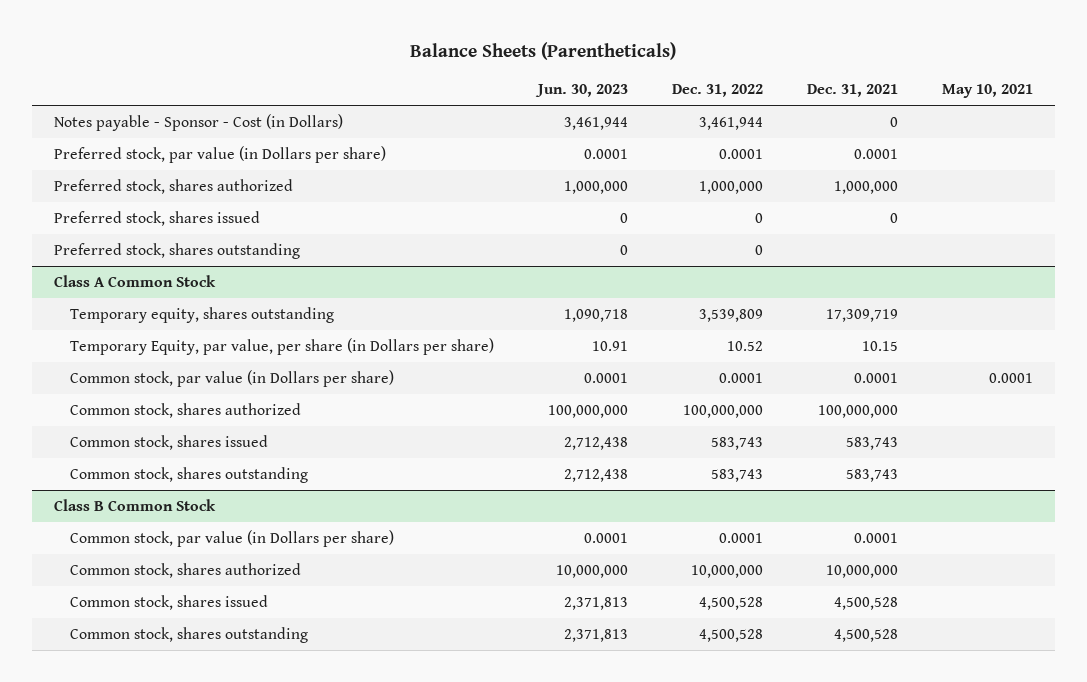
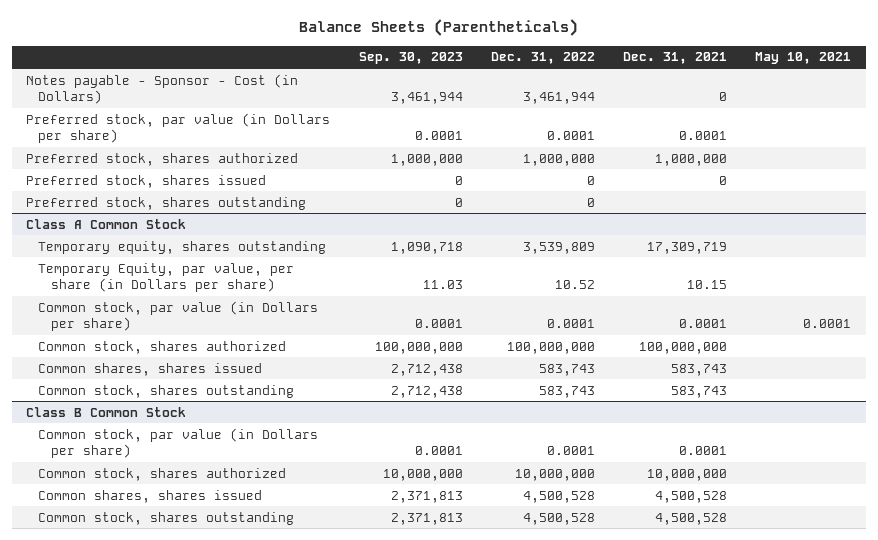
[534,84,628,98] Jun. 30, 2023 -> none
none -> [358,52,463,65] Sep. 30, 2023
[69,435,268,451] Common stock, shares issued -> [38,362,263,376] Common shares, shares issued
[69,595,268,611] Common stock, shares issued -> [38,489,263,503] Common shares, shares issued

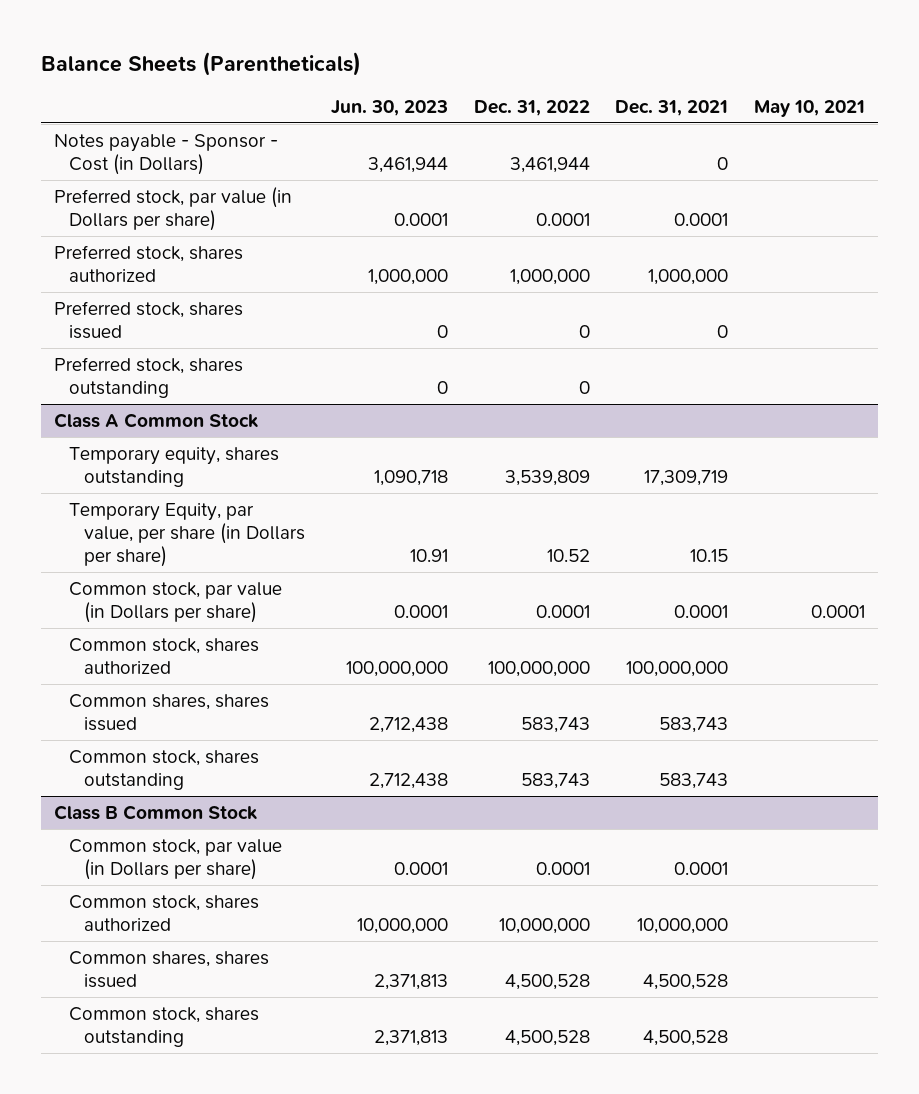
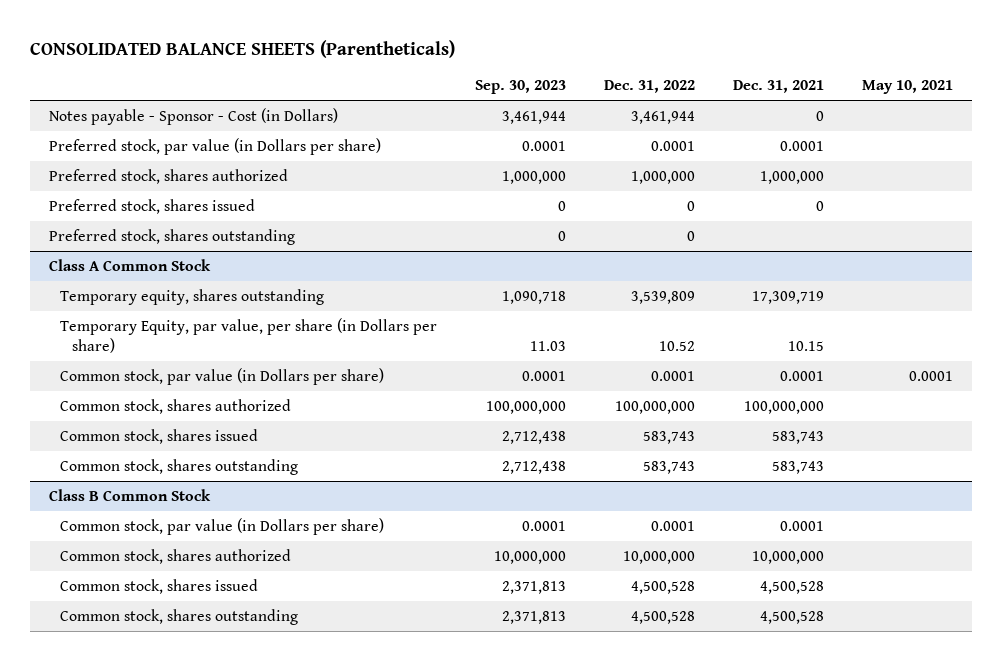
[41,51,362,76] Balance Sheets (Parentheticals) -> [29,39,455,58] CONSOLIDATED BALANCE SHEETS (Parentheticals)
[331,99,449,116] Jun. 30, 2023 -> none
none -> [475,80,567,95] Sep. 30, 2023
[69,694,270,731] Common shares, shares issued -> [60,428,259,444] Common stock, shares issued
[69,951,270,988] Common shares, shares issued -> [60,578,259,594] Common stock, shares issued

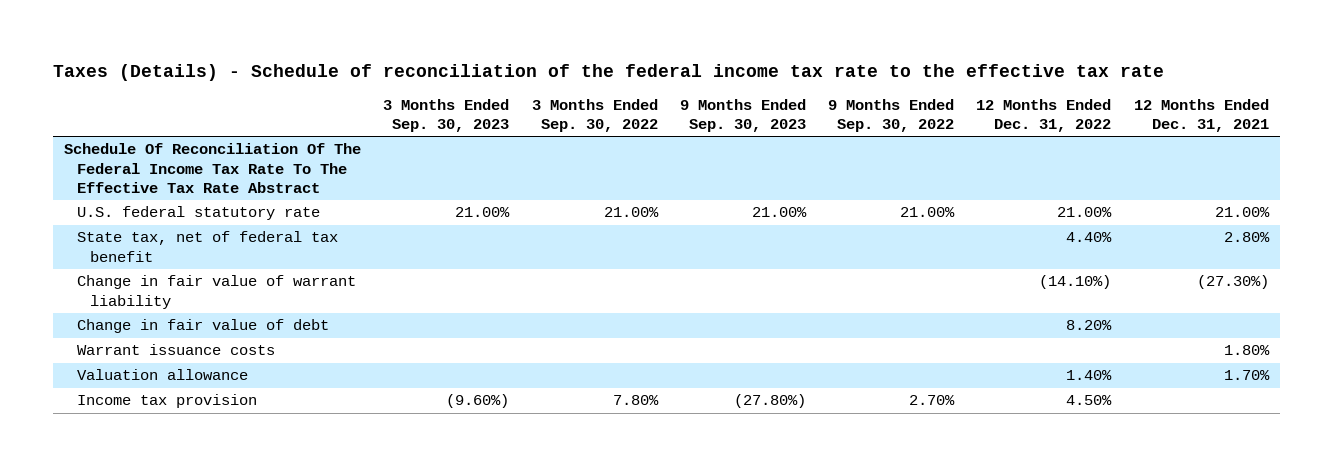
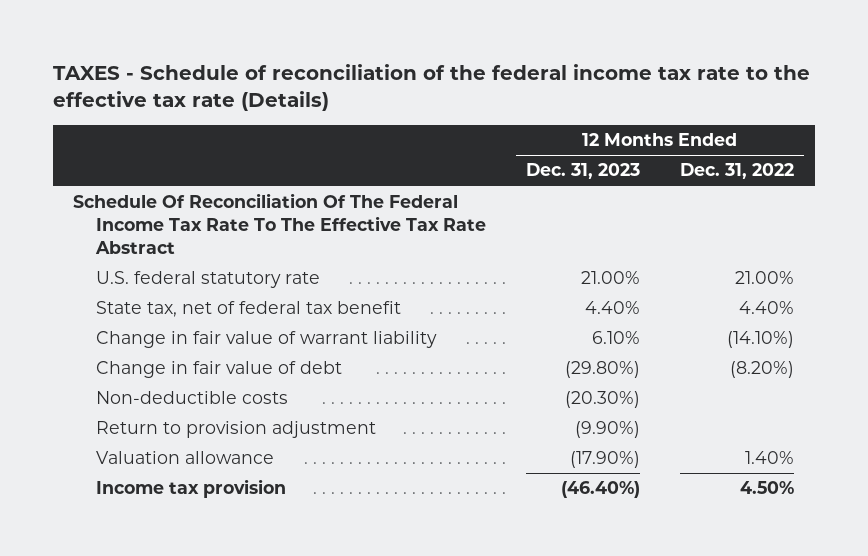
[52,64,1164,82] Taxes (Details) - Schedule of reconciliation of the federal income tax rate to the effective tax rate -> [53,64,811,112] TAXES - Schedule of reconciliation of the federal income tax rate to the effective tax rate (Details)
[383,99,510,133] 3 Months Ended Sep. 30, 2023 -> none
[531,99,658,133] 3 Months Ended Sep. 30, 2022 -> none
[679,99,806,133] 9 Months Ended Sep. 30, 2023 -> none
[828,99,955,133] 9 Months Ended Sep. 30, 2022 -> none
[1133,99,1269,133] 12 Months Ended Dec. 31, 2021 -> none
none -> [526,163,641,180] Dec. 31, 2023
[77,344,276,356] Warrant issuance costs -> none
[1066,320,1113,331] 8.20% -> [730,361,795,379] (8.20%)
none -> [95,391,288,405] Non-deductible costs
none -> [95,421,376,439] Return to provision adjustment

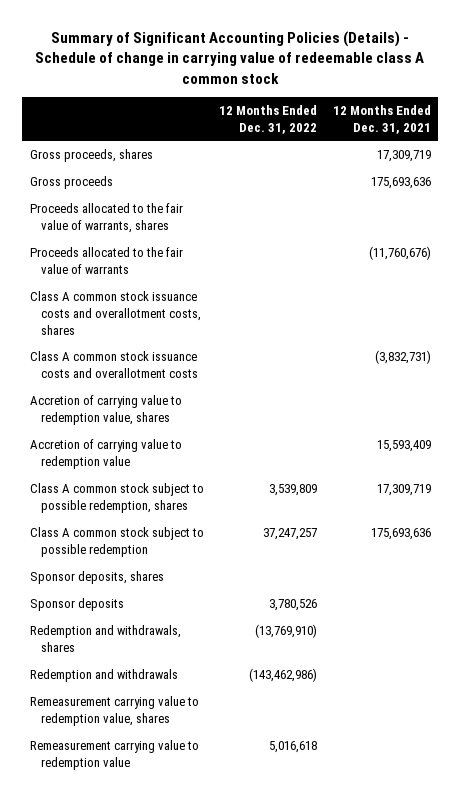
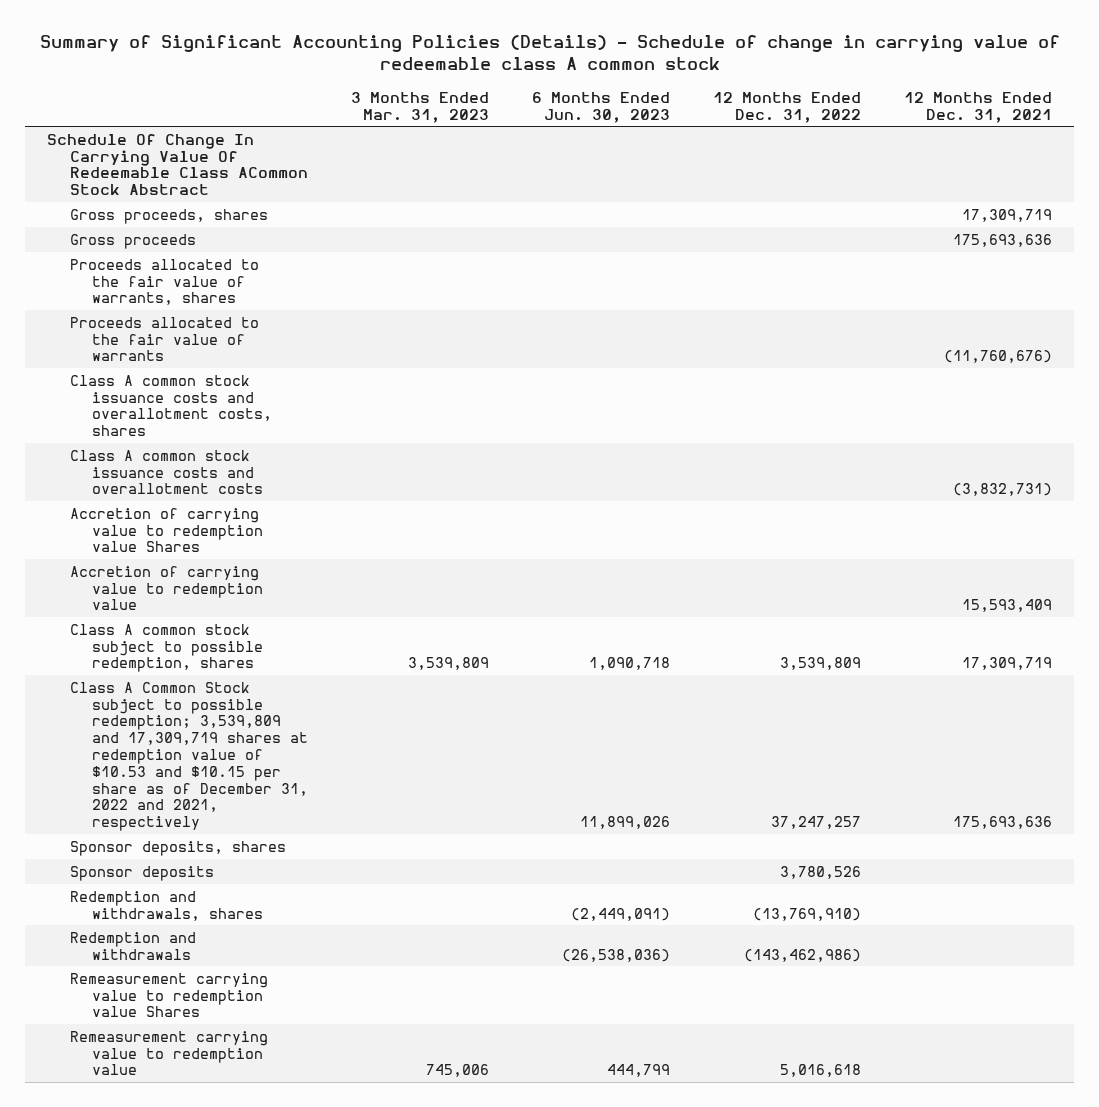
none -> [351,91,490,123] 3 Months Ended Mar. 31, 2023
none -> [532,91,671,123] 6 Months Ended Jun. 30, 2023
none -> [46,133,308,196] Schedule Of Change In Carrying Value Of Redeemable Class ACommon Stock Abstract
[30,395,183,425] Accretion of carrying value to redemption value, shares -> [69,507,264,553] Accretion of carrying value to redemption value Shares
[30,527,205,557] Class A common stock subject to possible redemption -> [69,681,309,832] Class A Common Stock subject to possible redemption; 3,539,809 and 17,309,719 shares at redemption value of $10.53 and $10.15 per share as of December 31, 2022 and 2021, respectively
[30,696,200,726] Remeasurement carrying value to redemption value, shares -> [69,972,268,1018] Remeasurement carrying value to redemption value Shares

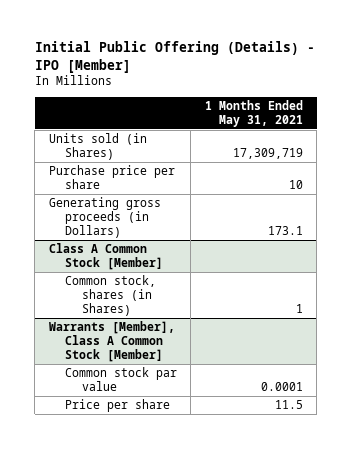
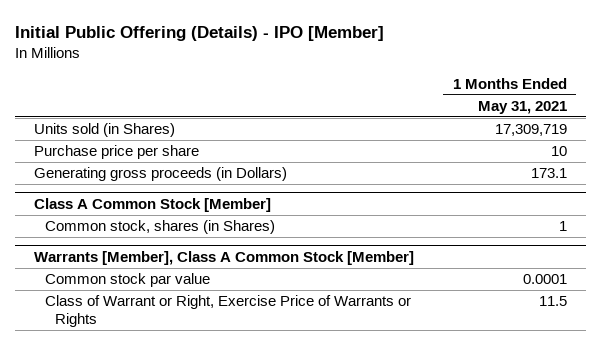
[65,398,171,412] Price per share -> [44,295,411,327] Class of Warrant or Right, Exercise Price of Warrants or Rights

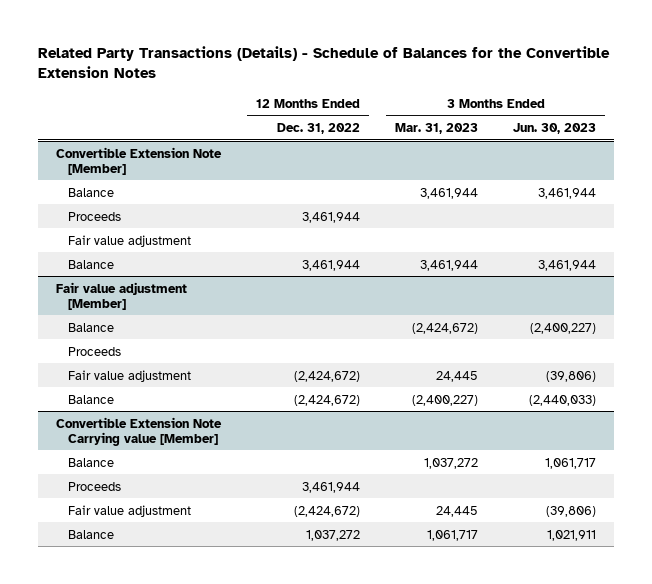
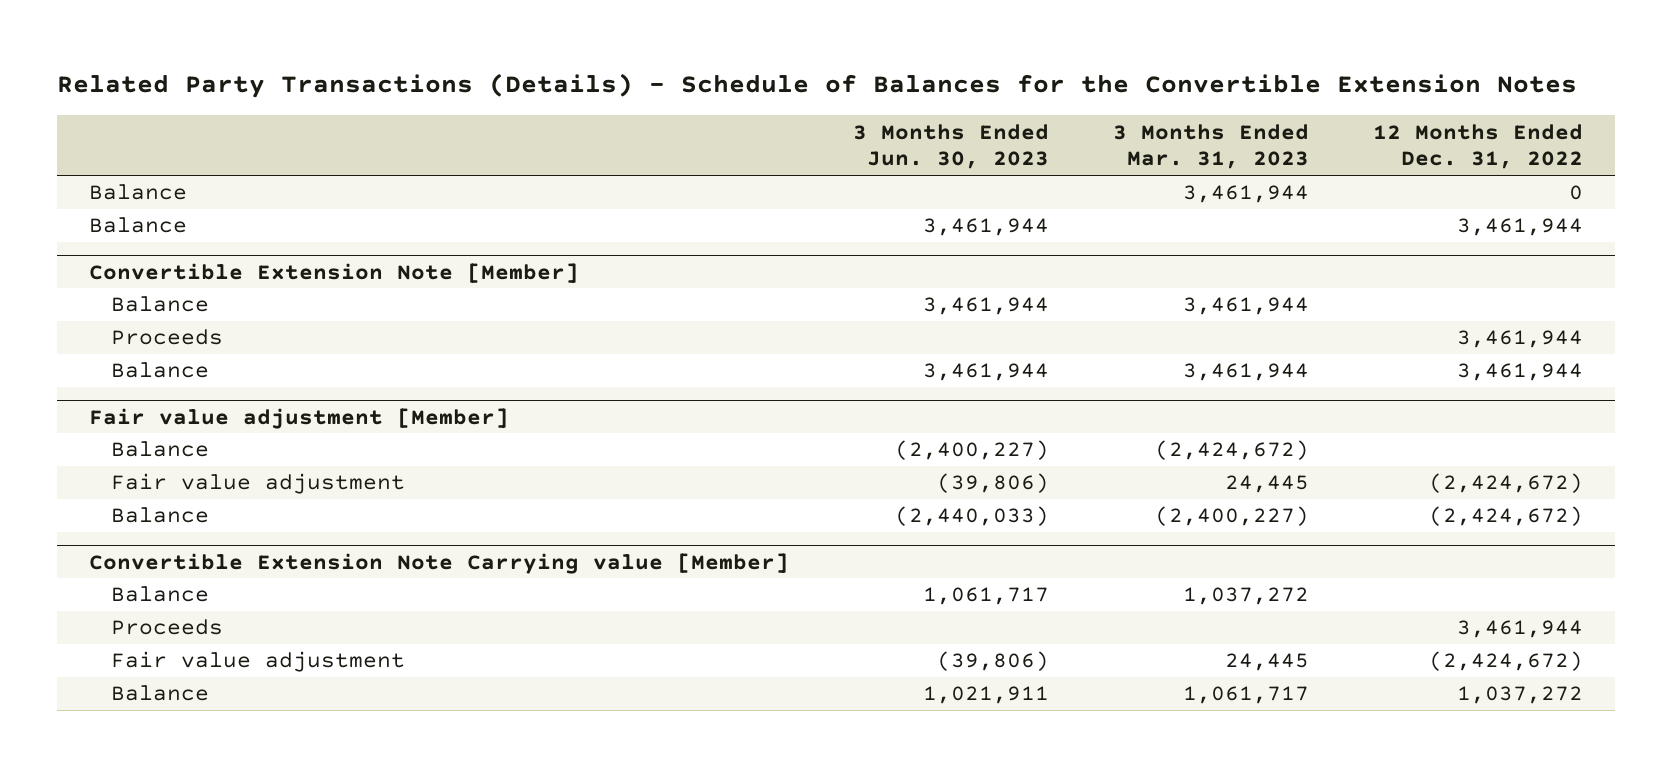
none -> [88,184,187,201] Balance
none -> [88,217,187,234] Balance
[67,234,191,247] Fair value adjustment -> none
[67,346,121,356] Proceeds -> none

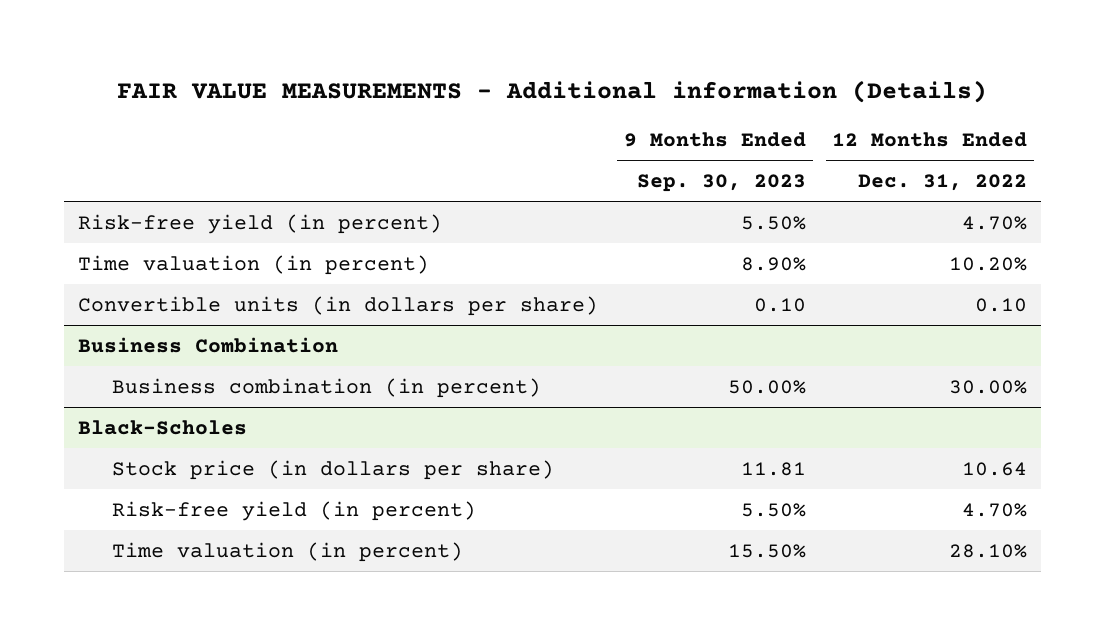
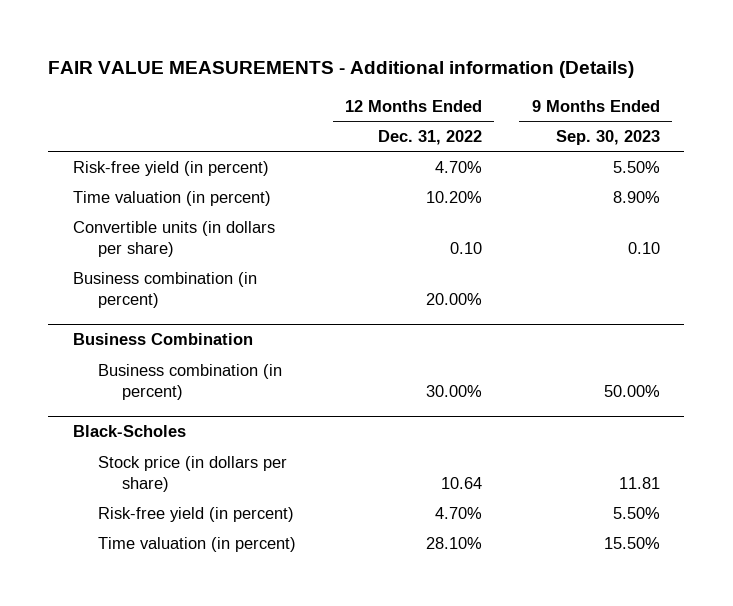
none -> [73,271,258,308] Business combination (in percent)

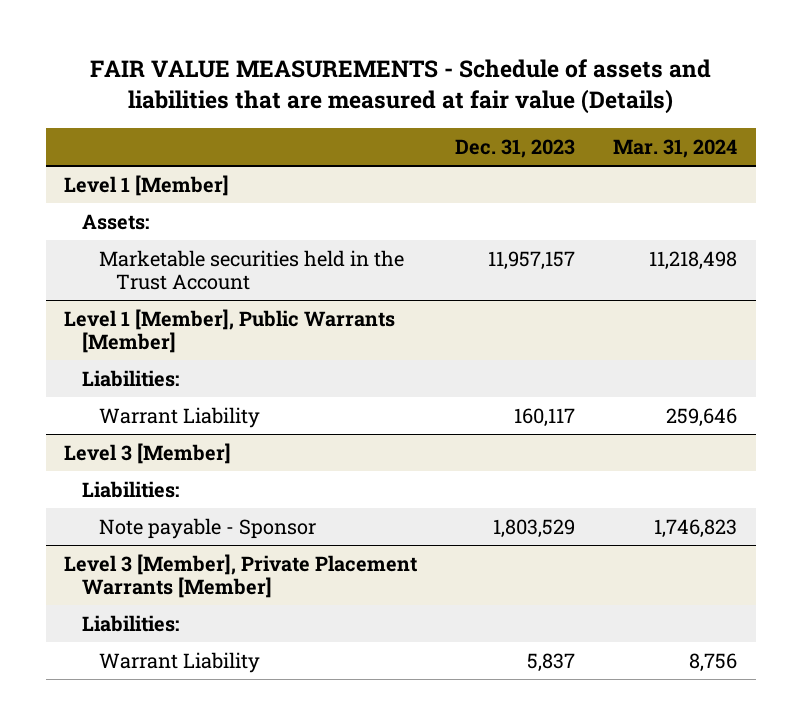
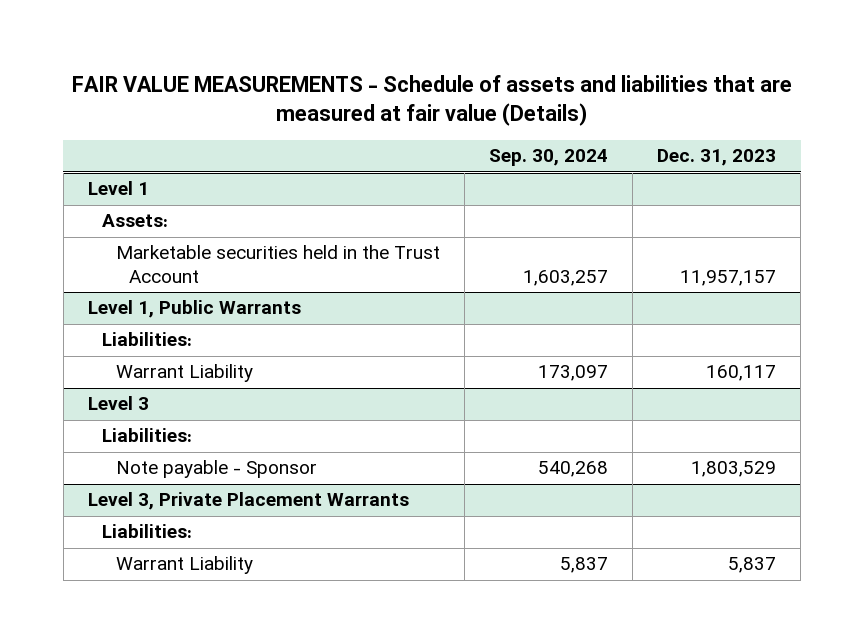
[612,139,737,159] Mar. 31, 2024 -> none
none -> [488,149,608,167] Sep. 30, 2024
[64,174,230,196] Level 1 [Member] -> [87,181,149,196] Level 1
[64,308,396,354] Level 1 [Member], Public Warrants [Member] -> [87,300,301,319] Level 1, Public Warrants
[64,442,232,464] Level 3 [Member] -> [87,396,149,411] Level 3
[64,553,418,599] Level 3 [Member], Private Placement Warrants [Member] -> [87,492,409,511] Level 3, Private Placement Warrants

